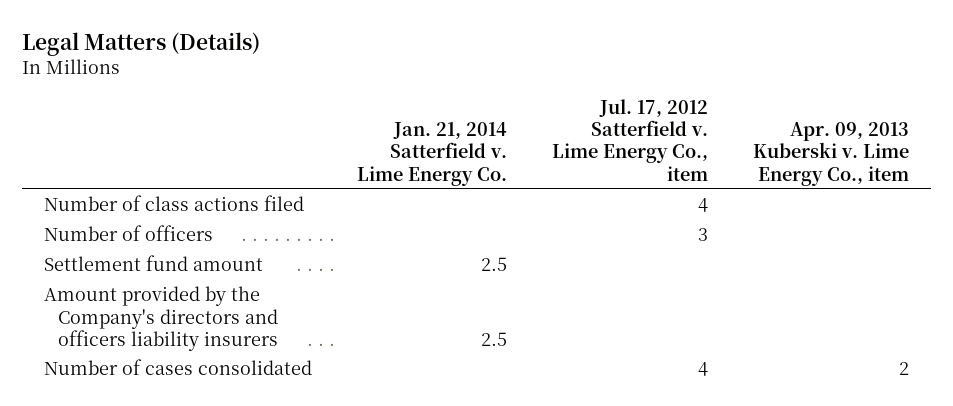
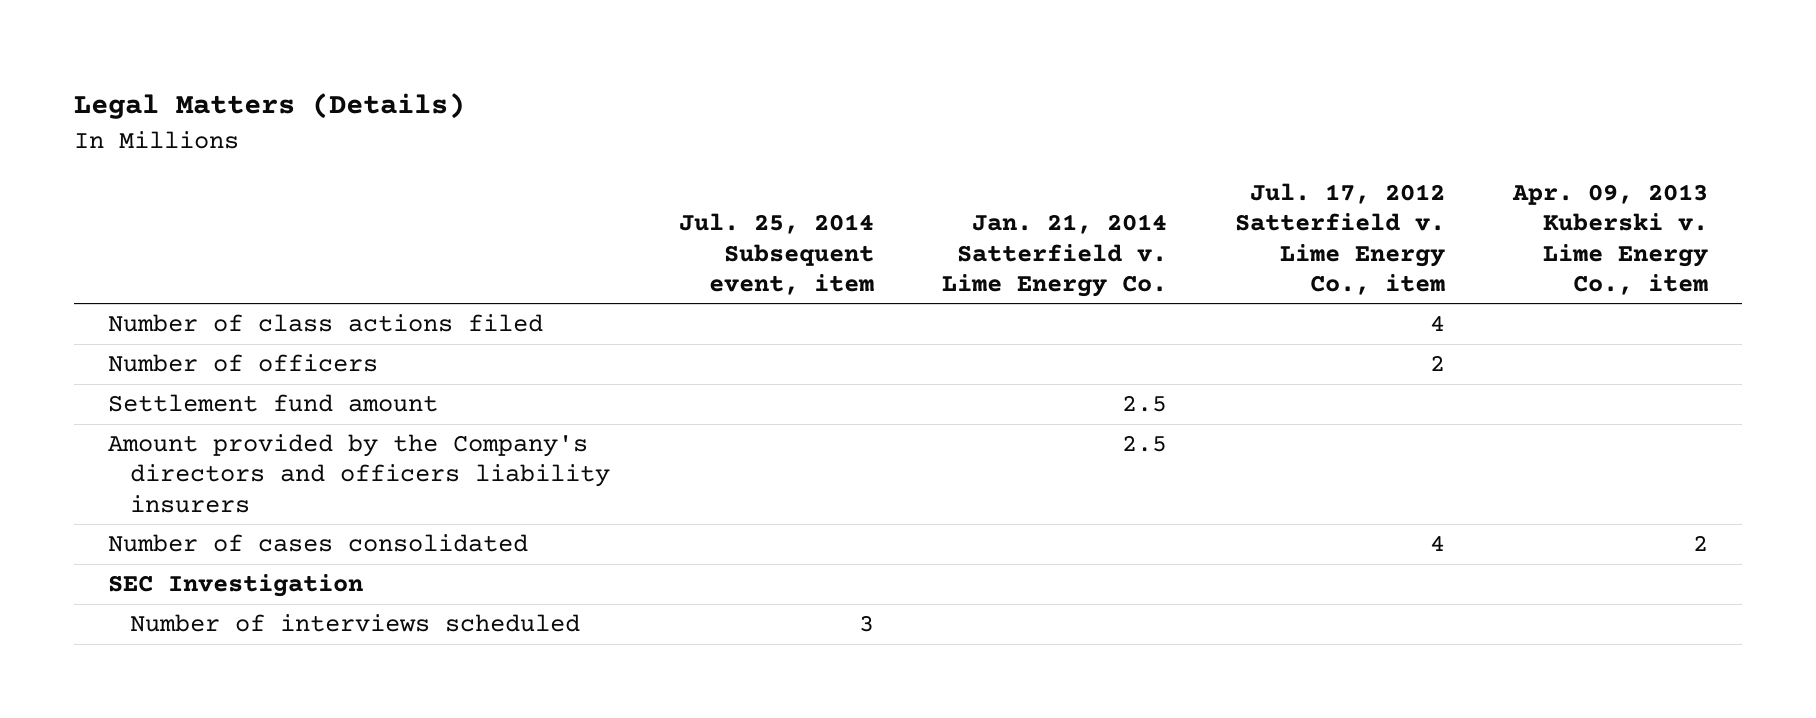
none -> [678,213,874,296] Jul. 25, 2014 Subsequent event, item
[697,228,708,242] 3 -> [1429,355,1445,372] 2
none -> [108,574,364,598] SEC Investigation
none -> [130,614,581,633] Number of interviews scheduled

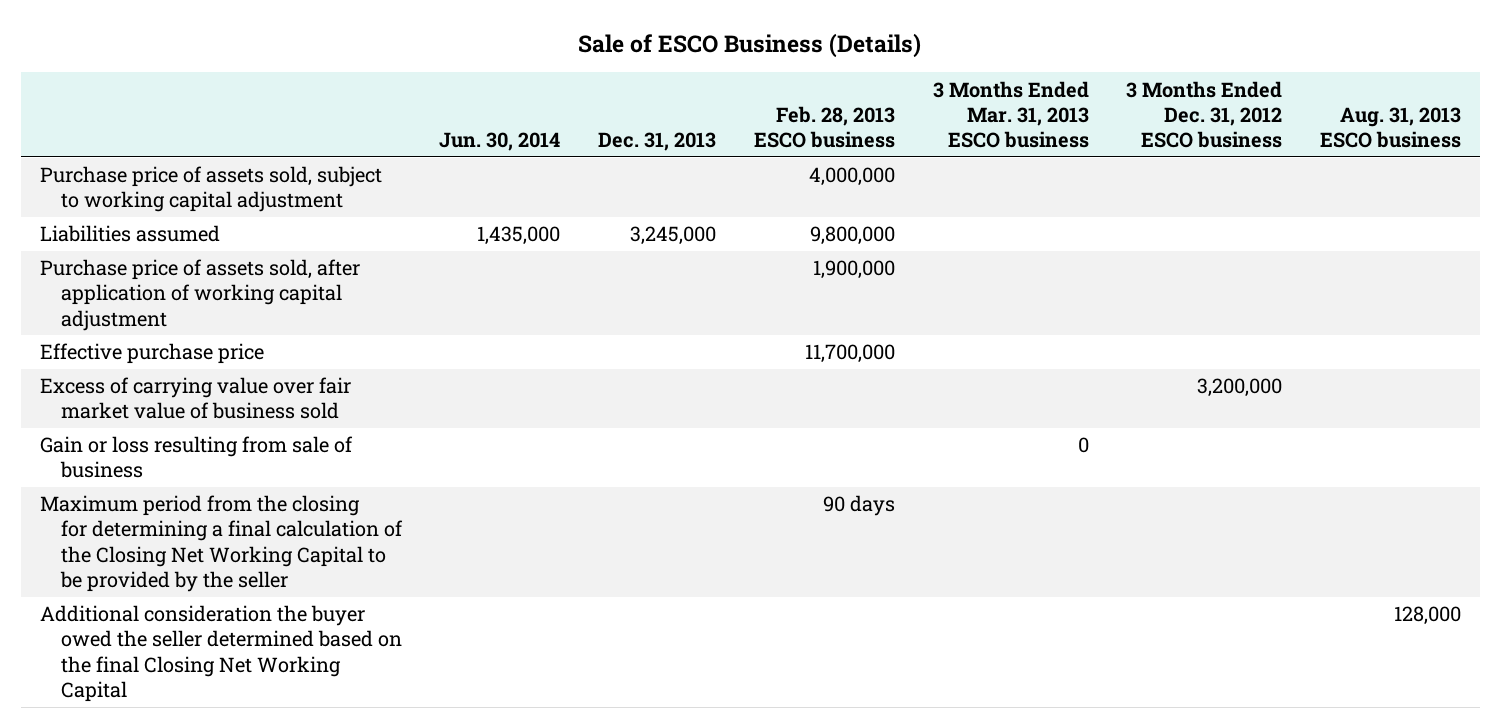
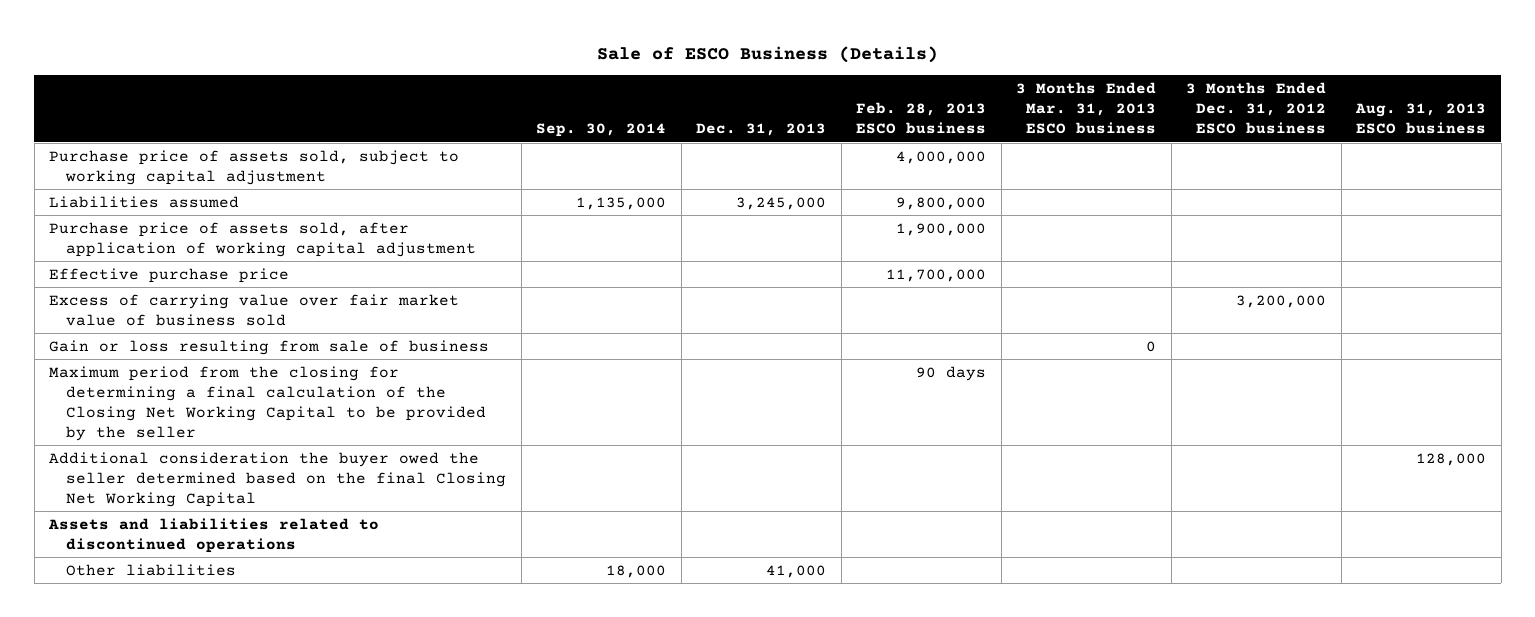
[439,132,561,152] Jun. 30, 2014 -> none
none -> [536,123,667,138] Sep. 30, 2014
none -> [48,517,380,553] Assets and liabilities related to discontinued operations
none -> [66,563,237,576] Other liabilities

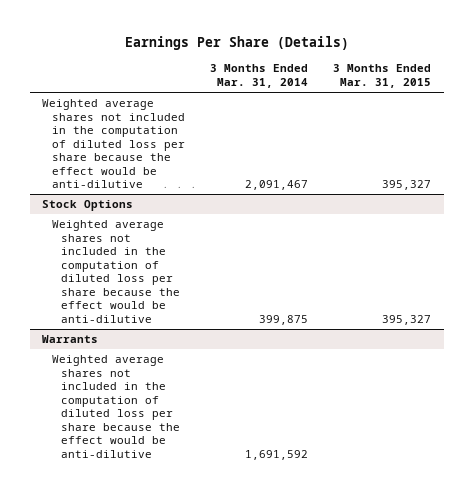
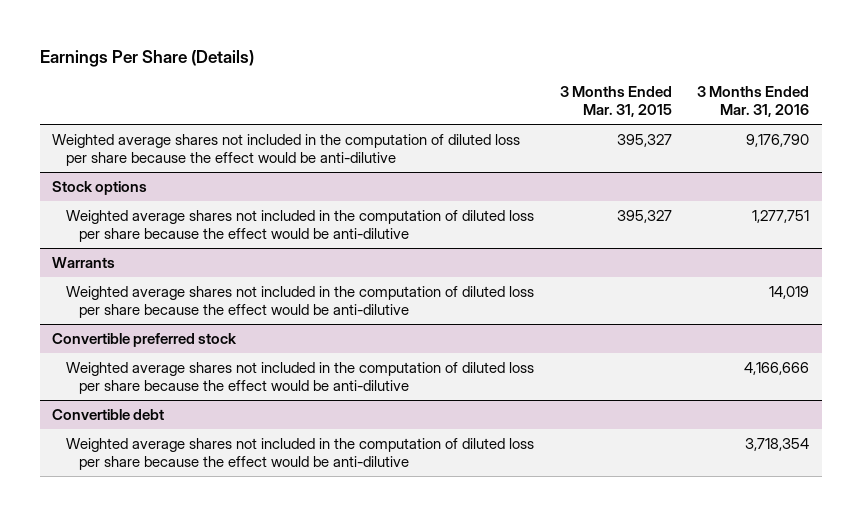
[209,64,308,88] 3 Months Ended Mar. 31, 2014 -> none
none -> [697,86,810,118] 3 Months Ended Mar. 31, 2016
[42,200,134,212] Stock Options -> [52,180,148,195] Stock options
none -> [52,332,238,347] Convertible preferred stock
none -> [65,361,534,394] Weighted average shares not included in the computation of diluted loss per share because the effect would be anti-dilutive
none -> [52,408,165,420] Convertible debt
none -> [65,437,534,470] Weighted average shares not included in the computation of diluted loss per share because the effect would be anti-dilutive

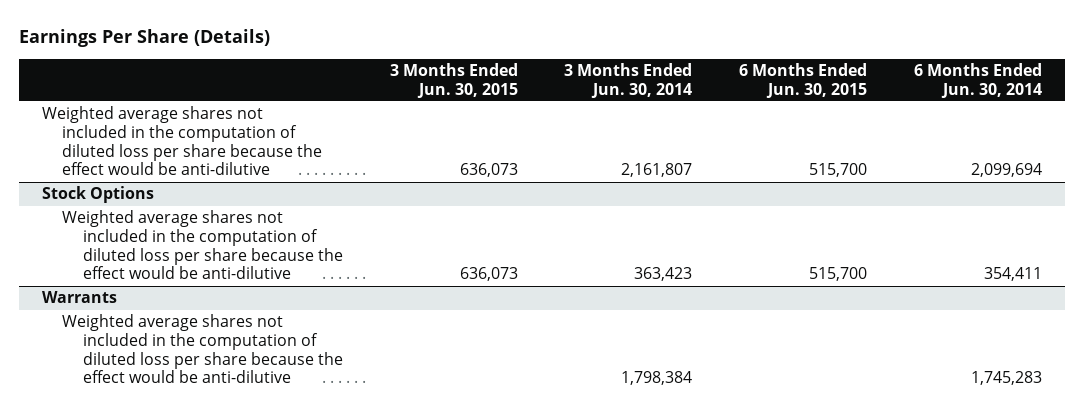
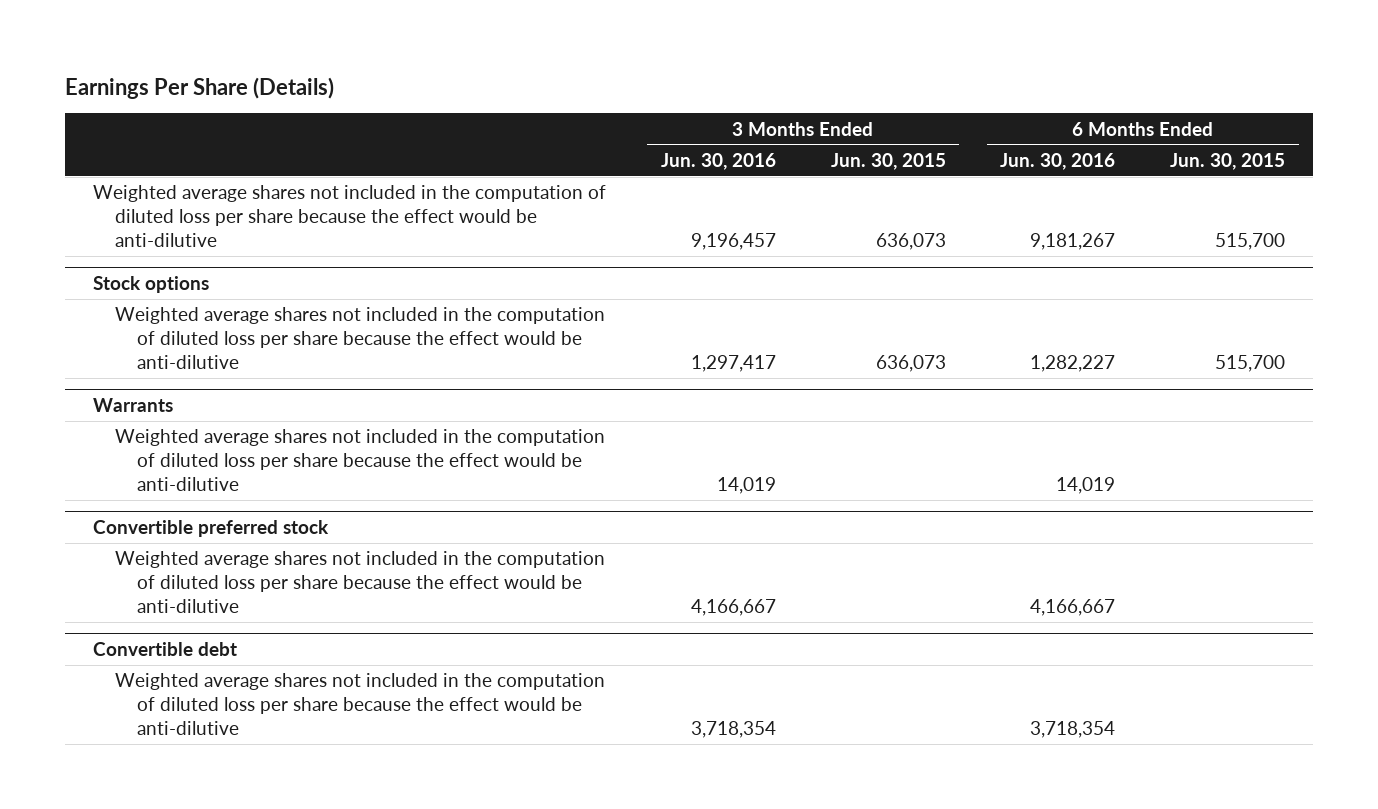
[564,62,693,98] 3 Months Ended Jun. 30, 2014 -> none
[914,62,1043,98] 6 Months Ended Jun. 30, 2014 -> none
none -> [660,152,776,170] Jun. 30, 2016
none -> [1000,152,1116,170] Jun. 30, 2016
[42,186,155,204] Stock Options -> [92,276,209,294] Stock options
none -> [92,520,329,538] Convertible preferred stock
none -> [114,551,605,614] Weighted average shares not included in the computation of diluted loss per share because the effect would be anti-dilutive
none -> [92,642,237,657] Convertible debt
none -> [114,673,605,736] Weighted average shares not included in the computation of diluted loss per share because the effect would be anti-dilutive

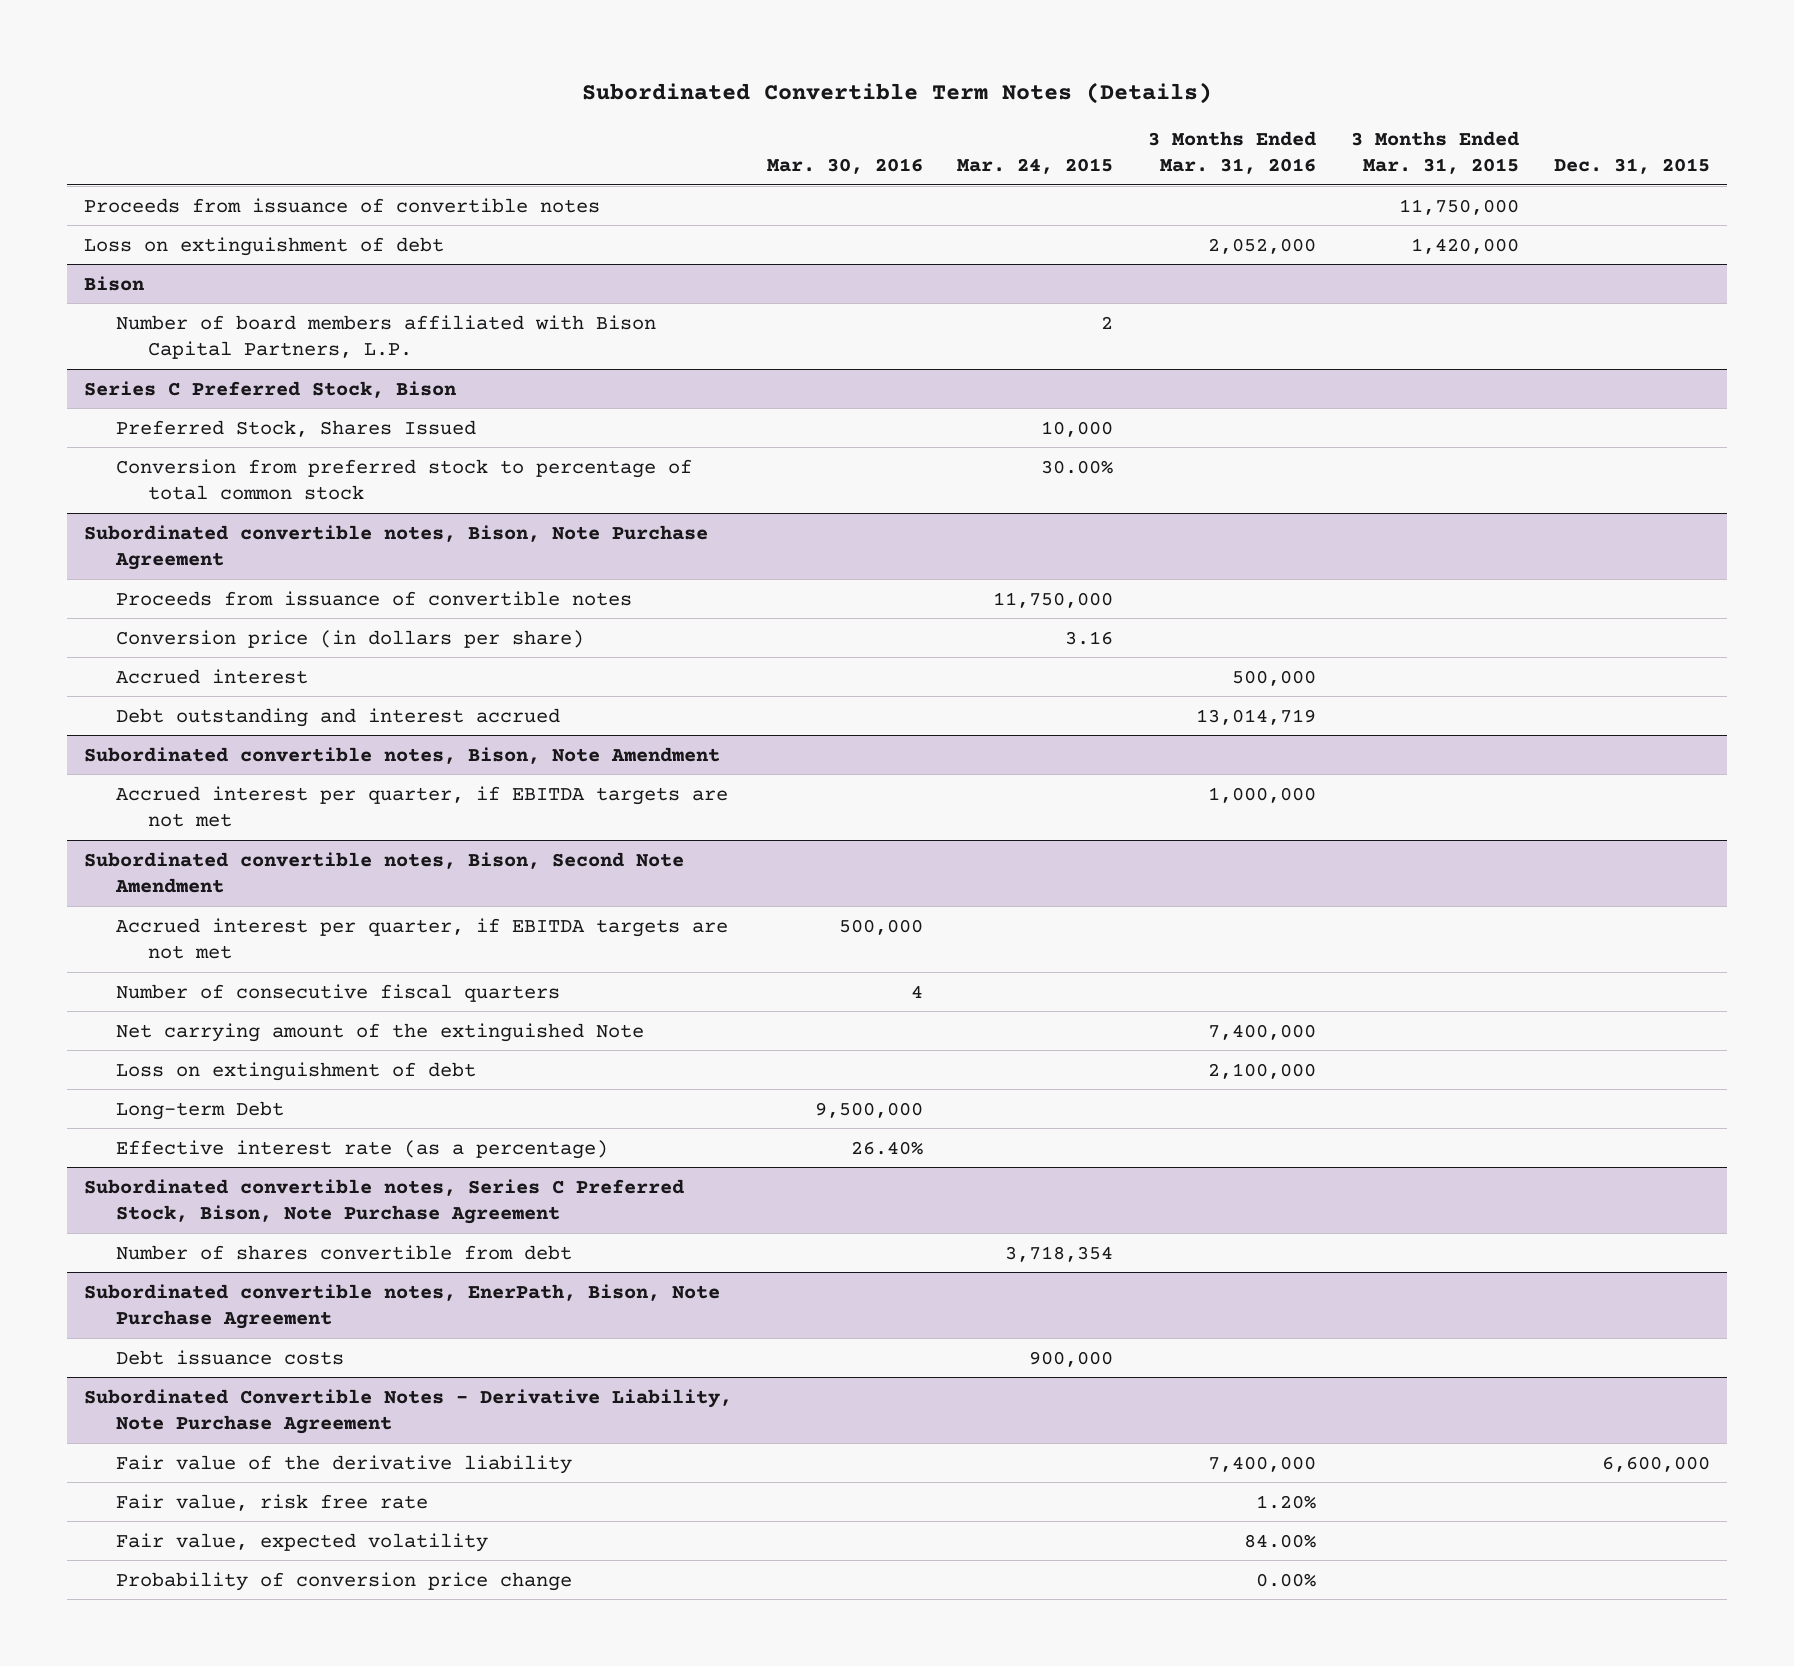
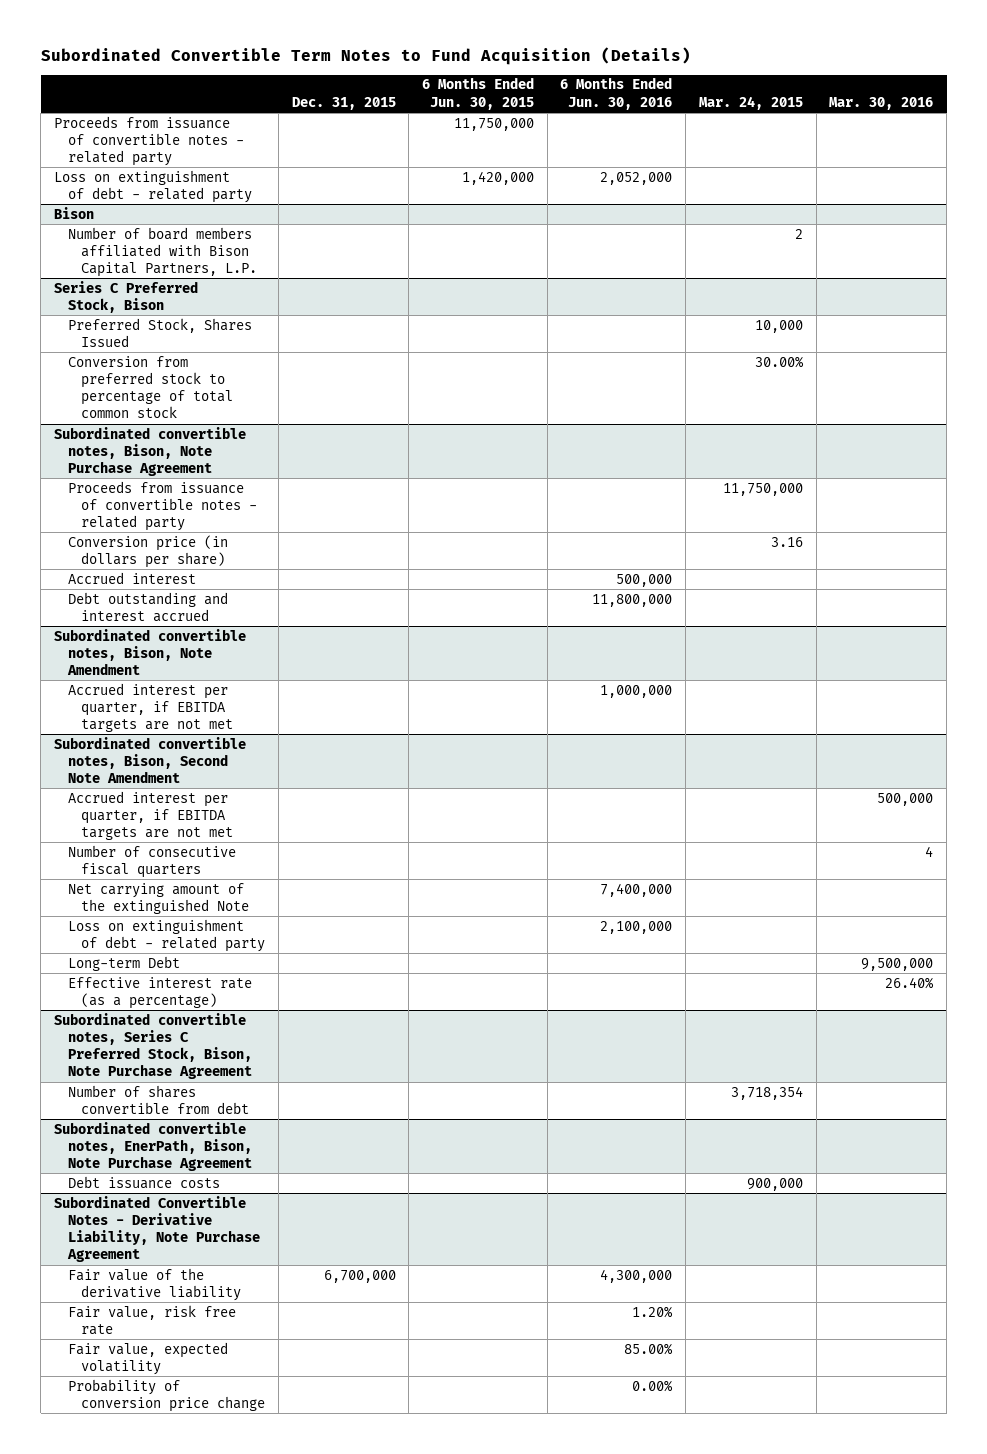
[581,81,1212,104] Subordinated Convertible Term Notes (Details) -> [40,47,691,66] Subordinated Convertible Term Notes to Fund Acquisition (Details)
[1148,130,1317,175] 3 Months Ended Mar. 31, 2016 -> none
[1350,130,1519,175] 3 Months Ended Mar. 31, 2015 -> none
none -> [421,77,534,110] 6 Months Ended Jun. 30, 2015
none -> [560,77,673,110] 6 Months Ended Jun. 30, 2016
[83,197,600,213] Proceeds from issuance of convertible notes -> [53,115,244,166] Proceeds from issuance of convertible notes - related party
[83,236,444,256] Loss on extinguishment of debt -> [53,169,252,203] Loss on extinguishment of debt - related party
[116,590,633,606] Proceeds from issuance of convertible notes -> [67,480,258,531] Proceeds from issuance of convertible notes - related party
[116,1061,477,1081] Loss on extinguishment of debt -> [67,918,266,952] Loss on extinguishment of debt - related party
[1601,1455,1710,1472] 6,600,000 -> [323,1269,396,1283] 6,700,000

